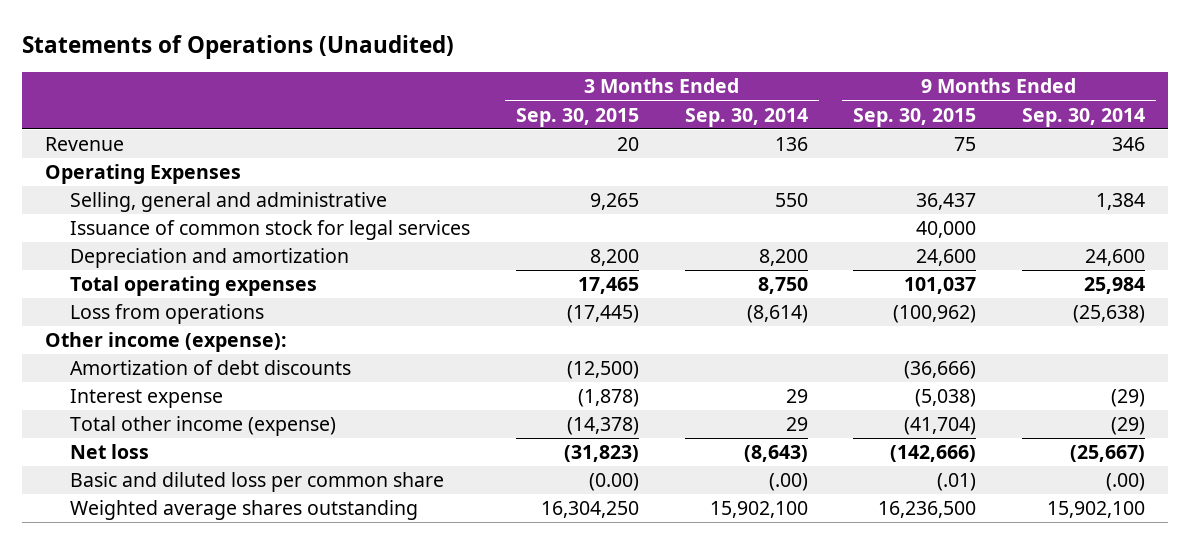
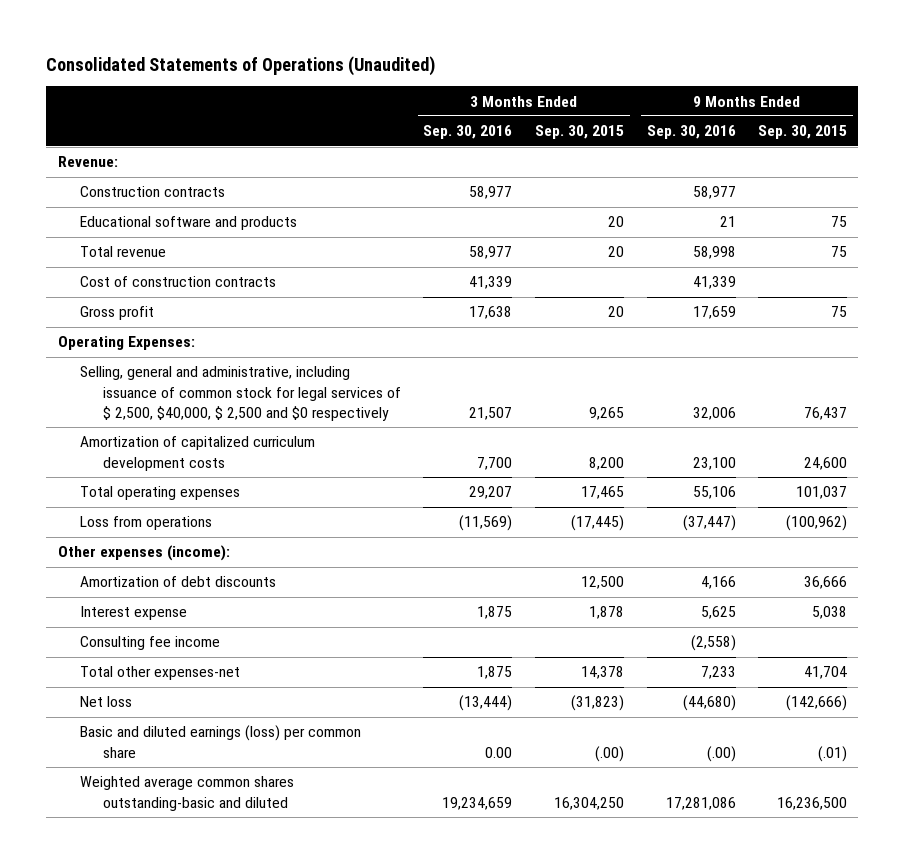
[22,34,455,59] Statements of Operations (Unaudited) -> [46,55,436,76] Consolidated Statements of Operations (Unaudited)
[684,107,808,127] Sep. 30, 2014 -> none
[1021,107,1145,127] Sep. 30, 2014 -> none
none -> [423,125,513,140] Sep. 30, 2016
none -> [646,125,736,140] Sep. 30, 2016
[70,220,471,241] Issuance of common stock for legal services -> none
none -> [57,156,118,168] Revenue:
none -> [80,186,226,198] Construction contracts
none -> [80,216,298,231] Educational software and products
[45,137,125,152] Revenue -> [80,246,167,258] Total revenue
none -> [80,276,277,288] Cost of construction contracts
none -> [80,306,155,321] Gross profit
[45,164,242,185] Operating Expenses -> [57,336,195,351] Operating Expenses:
[70,192,388,213] Selling, general and administrative -> [80,366,401,422] Selling, general and administrative, including issuance of common stock for legal services of $ 2,500, $40,000, $ 2,500 and $0 respectively
[916,193,977,211] 36,437 -> [804,407,848,421] 76,437
[70,248,350,269] Depreciation and amortization -> [80,436,316,471] Amortization of capitalized curriculum development costs
[45,332,288,353] Other income (expense): -> [57,545,230,562] Other expenses (income):
[566,361,639,380] (12,500) -> [580,576,624,590] 12,500
[904,361,977,380] (36,666) -> [804,576,848,590] 36,666
[577,389,639,408] (1,878) -> [588,606,624,620] 1,878
[915,389,977,408] (5,038) -> [812,606,848,620] 5,038
none -> [80,636,221,651] Consulting fee income
[70,416,337,437] Total other income (expense) -> [80,666,241,681] Total other expenses-net
[566,417,639,436] (14,378) -> [580,666,624,680] 14,378
[904,417,977,436] (41,704) -> [804,666,848,680] 41,704
[70,472,445,493] Basic and diluted loss per common share -> [80,725,362,758] Basic and diluted earnings (loss) per common share
[588,473,639,492] (0.00) -> [594,745,624,762] (.00)
[70,500,419,521] Weighted average shares outstanding -> [80,776,295,811] Weighted average common shares outstanding-basic and diluted

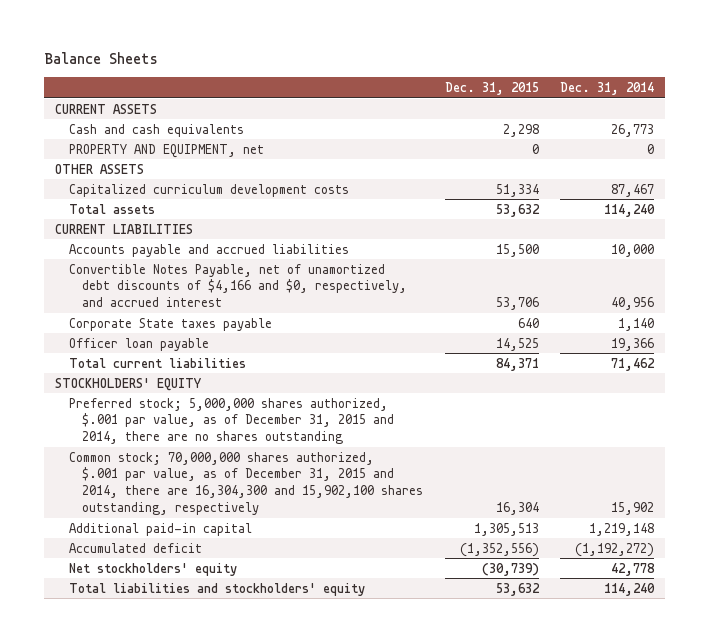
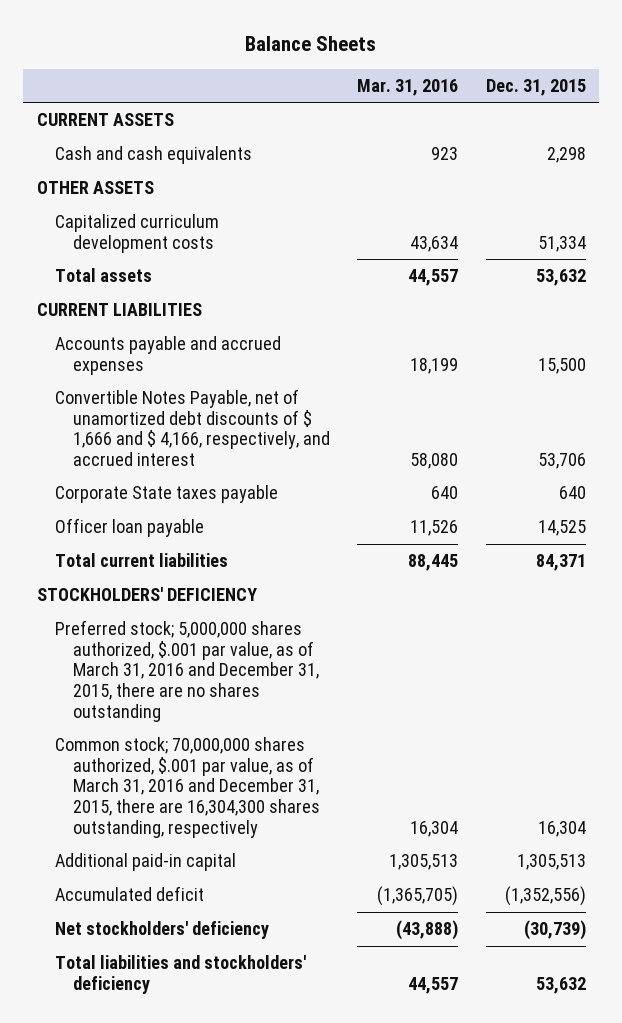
[560,82,655,96] Dec. 31, 2014 -> none
none -> [357,78,459,96] Mar. 31, 2016
[68,143,264,158] PROPERTY AND EQUIPMENT, net -> none
[68,243,349,257] Accounts payable and accrued liabilities -> [55,336,282,375] Accounts payable and accrued expenses
[68,263,407,308] Convertible Notes Payable, net of unamortized debt discounts of $4,166 and $0, respectively, and accrued interest -> [55,389,331,466] Convertible Notes Payable, net of unamortized debt discounts of $ 1,666 and $ 4,166, respectively, and accrued interest
[55,377,202,391] STOCKHOLDERS' EQUITY -> [36,587,257,602] STOCKHOLDERS' DEFICIENCY
[68,397,394,445] Preferred stock; 5,000,000 shares authorized, $.001 par value, as of December 31, 2015 and 2014, there are no shares outstanding -> [55,620,320,722] Preferred stock; 5,000,000 shares authorized, $.001 par value, as of March 31, 2016 and December 31, 2015, there are no shares outstanding
[68,451,423,516] Common stock; 70,000,000 shares authorized, $.001 par value, as of December 31, 2015 and 2014, there are 16,304,300 and 15,902,100 shares outstanding, respectively -> [55,737,321,838] Common stock; 70,000,000 shares authorized, $.001 par value, as of March 31, 2016 and December 31, 2015, there are 16,304,300 shares outstanding, respectively
[68,562,237,576] Net stockholders' equity -> [55,921,270,940] Net stockholders' deficiency
[68,582,365,596] Total liabilities and stockholders' equity -> [55,955,307,994] Total liabilities and stockholders' deficiency

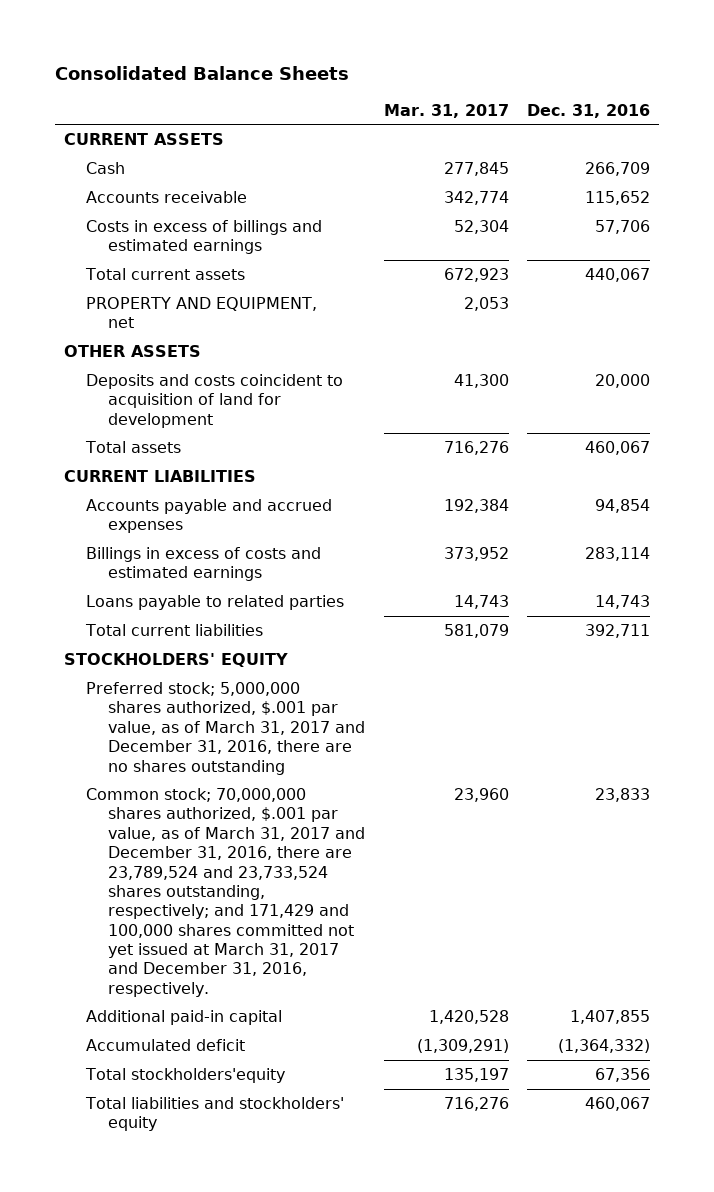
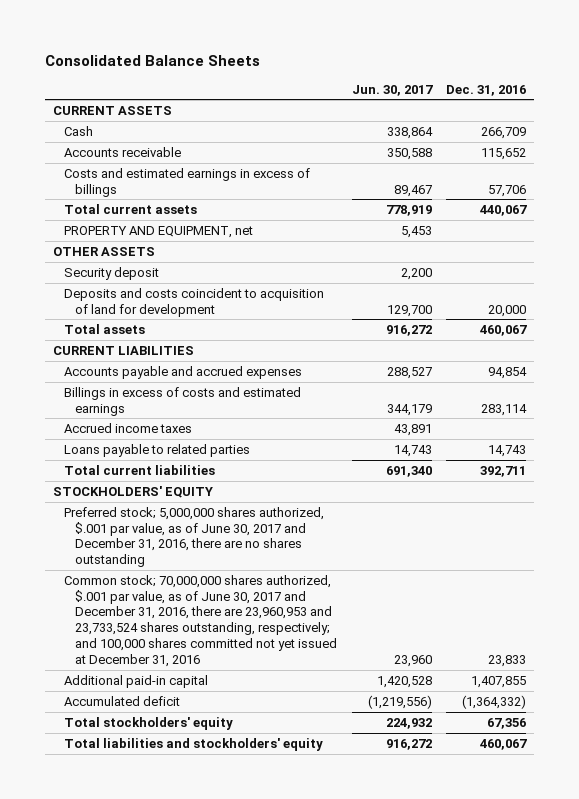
[383,103,509,118] Mar. 31, 2017 -> none
none -> [351,84,433,96] Jun. 30, 2017
[86,220,323,255] Costs in excess of billings and estimated earnings -> [63,167,310,197] Costs and estimated earnings in excess of billings
none -> [63,266,159,280] Security deposit
none -> [63,422,192,433] Accrued income taxes
[86,682,366,775] Preferred stock; 5,000,000 shares authorized, $.001 par value, as of March 31, 2017 and December 31, 2016, there are no shares outstanding -> [63,506,324,568] Preferred stock; 5,000,000 shares authorized, $.001 par value, as of June 30, 2017 and December 31, 2016, there are no shares outstanding
[86,788,366,997] Common stock; 70,000,000 shares authorized, $.001 par value, as of March 31, 2017 and December 31, 2016, there are 23,789,524 and 23,733,524 shares outstanding, respectively; and 171,429 and 100,000 shares committed not yet issued at March 31, 2017 and December 31, 2016, respectively. -> [63,574,337,667] Common stock; 70,000,000 shares authorized, $.001 par value, as of June 30, 2017 and December 31, 2016, there are 23,960,953 and 23,733,524 shares outstanding, respectively; and 100,000 shares committed not yet issued at December 31, 2016
[85,1068,286,1084] Total stockholders'equity -> [63,716,233,730] Total stockholders' equity

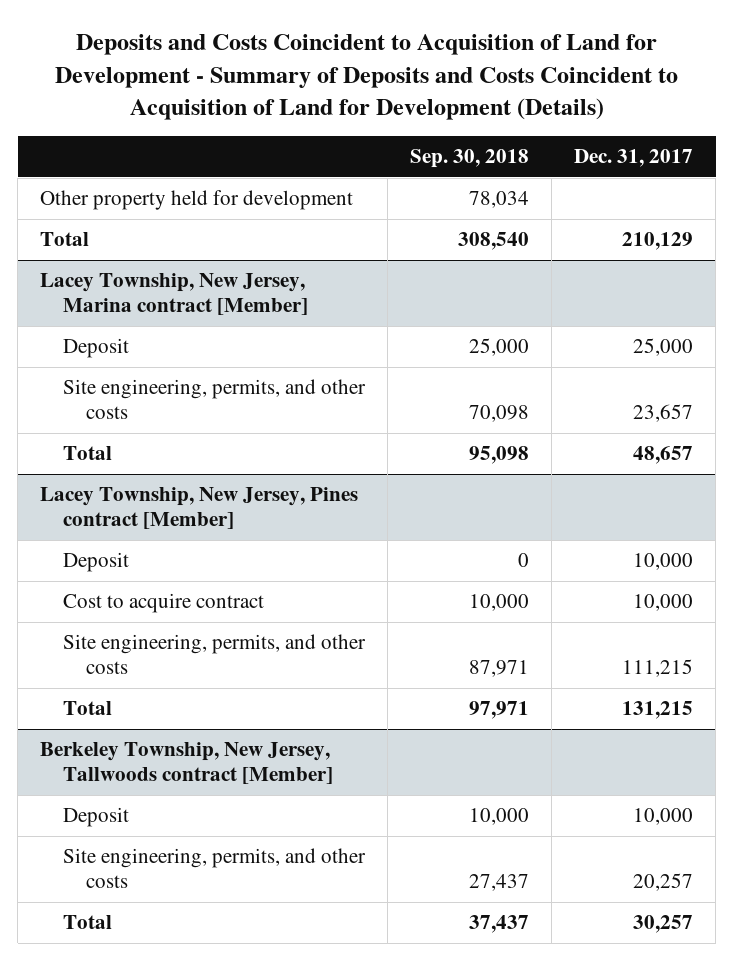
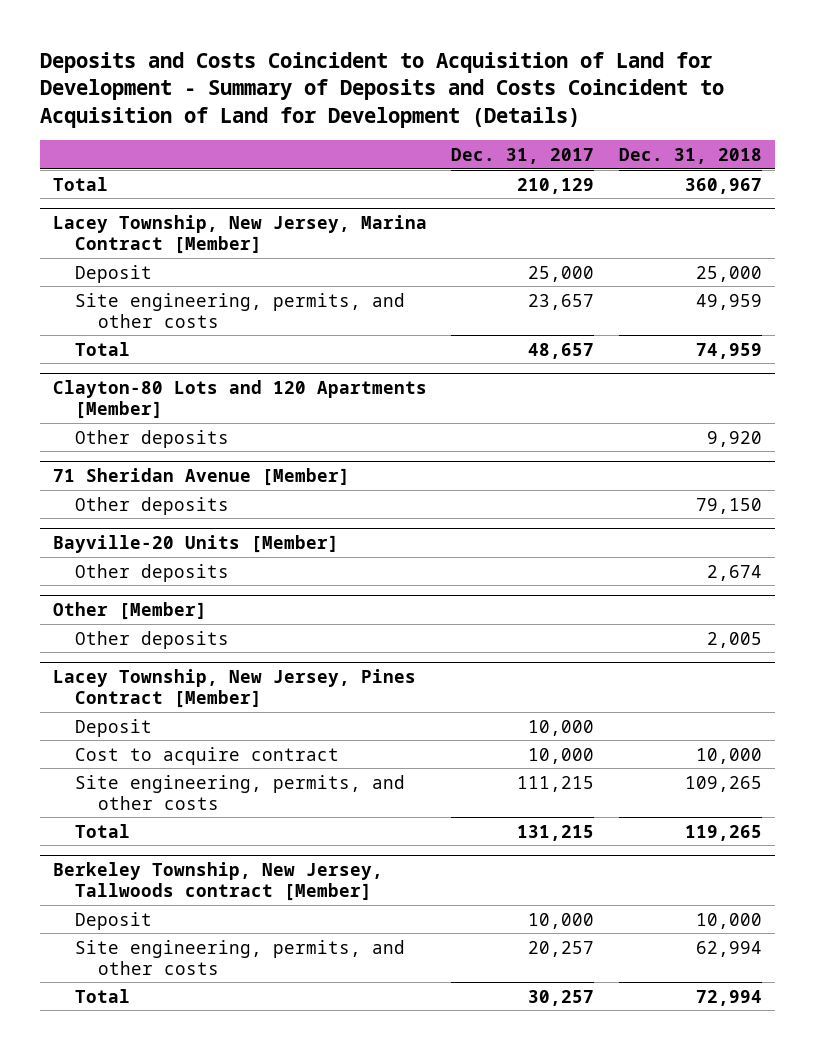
[410,149,530,169] Sep. 30, 2018 -> none
none -> [619,147,763,164] Dec. 31, 2018
[40,190,354,211] Other property held for development -> none
[40,273,309,316] Lacey Township, New Jersey, Marina contract [Member] -> [52,215,427,255] Lacey Township, New Jersey, Marina Contract [Member]
none -> [52,380,427,420] Clayton-80 Lots and 120 Apartments [Member]
none -> [75,429,230,448] Other deposits
none -> [52,468,350,487] 71 Sheridan Avenue [Member]
none -> [75,496,230,515] Other deposits
none -> [52,535,339,554] Bayville-20 Units [Member]
none -> [75,563,230,582] Other deposits
none -> [52,602,207,621] Other [Member]
none -> [75,630,230,649] Other deposits
[40,487,359,530] Lacey Township, New Jersey, Pines contract [Member] -> [52,669,416,709] Lacey Township, New Jersey, Pines Contract [Member]

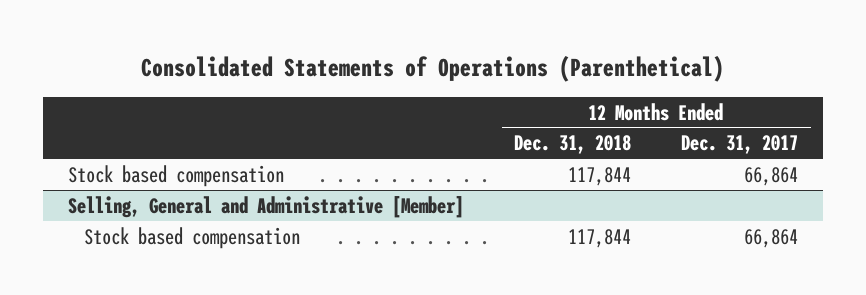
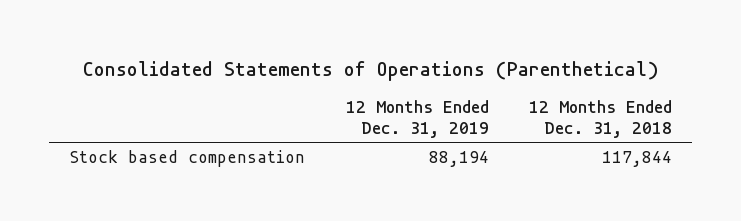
[681,135,799,155] Dec. 31, 2017 -> none
none -> [345,100,489,138] 12 Months Ended Dec. 31, 2019
[68,195,465,218] Selling, General and Administrative [Member] -> none
[84,226,301,249] Stock based compensation -> none

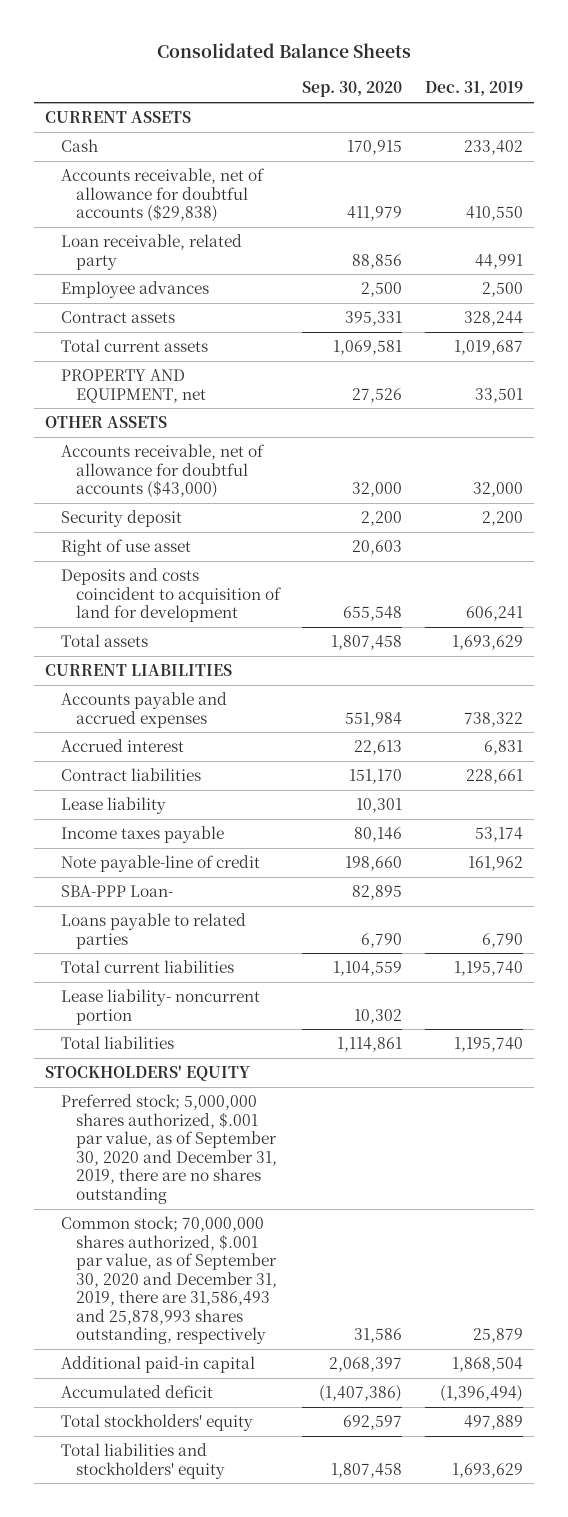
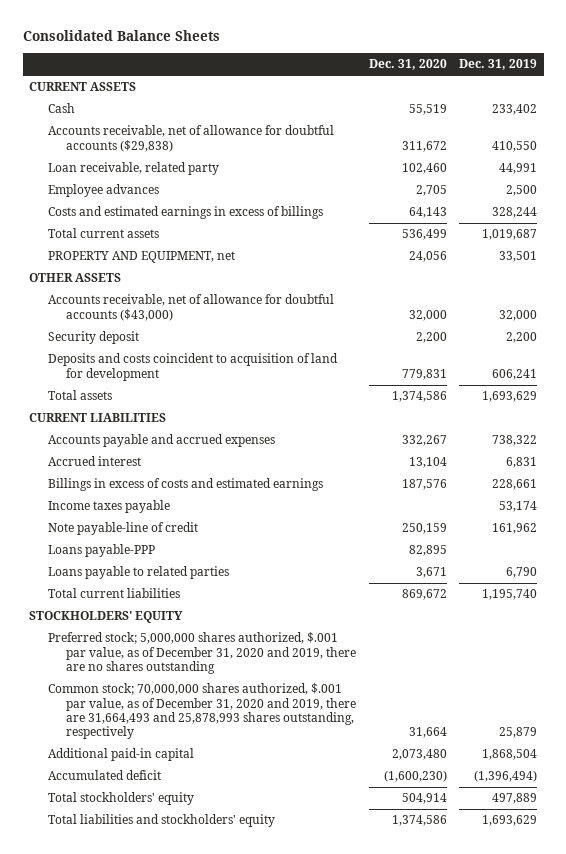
[302,81,403,98] Sep. 30, 2020 -> none
none -> [368,59,447,71] Dec. 31, 2020
[60,310,175,323] Contract assets -> [47,206,323,220] Costs and estimated earnings in excess of billings
[60,538,191,556] Right of use asset -> none
[60,796,166,814] Lease liability -> none
[60,767,201,781] Contract liabilities -> [47,478,323,492] Billings in excess of costs and estimated earnings
[60,884,173,897] SBA-PPP Loan- -> [47,544,155,558] Loans payable-PPP
[60,988,260,1025] Lease liability- noncurrent portion -> none
[60,1035,174,1049] Total liabilities -> none
[60,1093,278,1204] Preferred stock; 5,000,000 shares authorized, $.001 par value, as of September 30, 2020 and December 31, 2019, there are no shares outstanding -> [47,632,357,674] Preferred stock; 5,000,000 shares authorized, $.001 par value, as of December 31, 2020 and 2019, there are no shares outstanding
[60,1215,278,1345] Common stock; 70,000,000 shares authorized, $.001 par value, as of September 30, 2020 and December 31, 2019, there are 31,586,493 and 25,878,993 shares outstanding, respectively -> [47,683,357,740] Common stock; 70,000,000 shares authorized, $.001 par value, as of December 31, 2020 and 2019, there are 31,664,493 and 25,878,993 shares outstanding, respectively

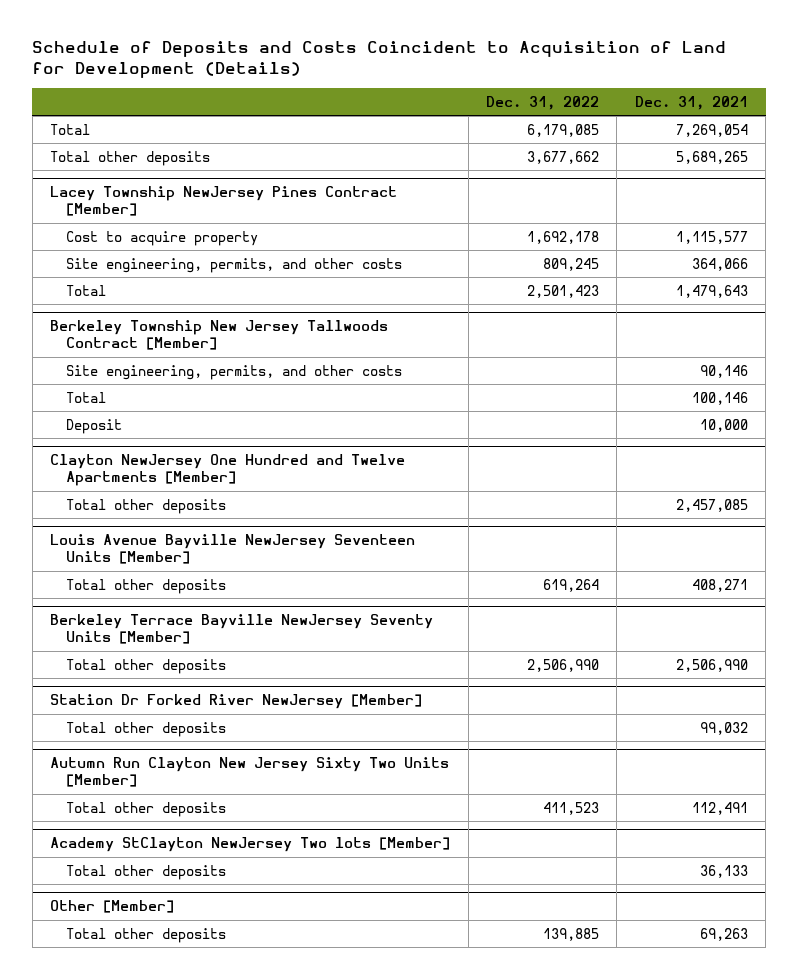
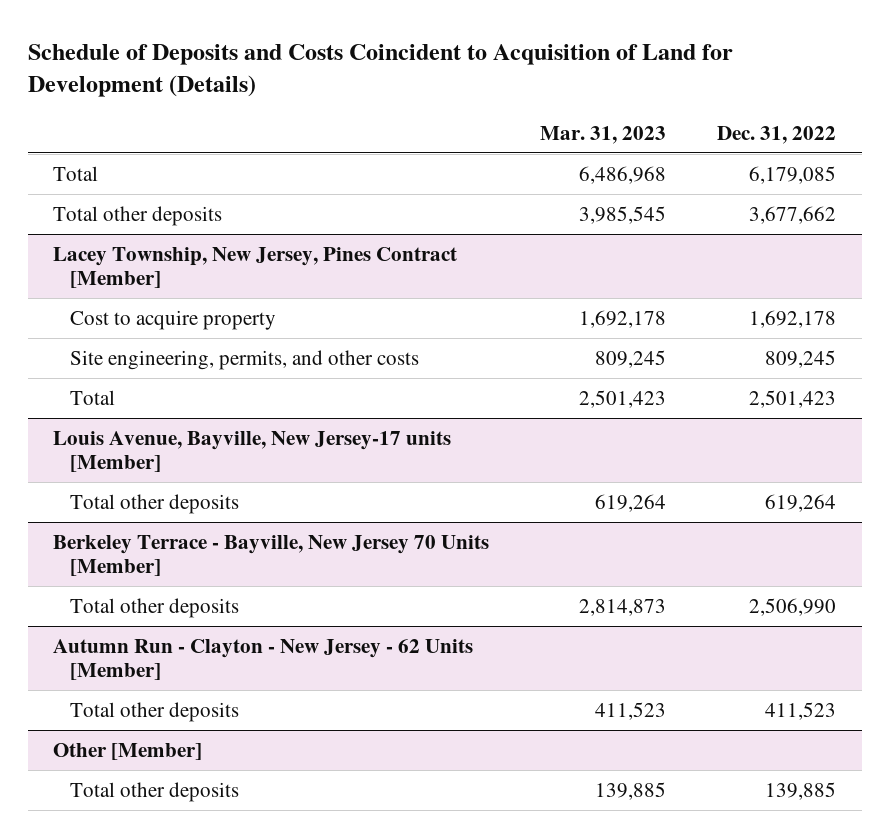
[634,95,748,110] Dec. 31, 2021 -> none
none -> [540,125,667,144] Mar. 31, 2023
[50,186,398,217] Lacey Township NewJersey Pines Contract [Member] -> [53,246,458,289] Lacey Township, New Jersey, Pines Contract [Member]
[50,320,389,351] Berkeley Township New Jersey Tallwoods Contract [Member] -> none
[65,364,402,380] Site engineering, permits, and other costs -> none
[65,391,106,403] Total -> none
[65,418,122,434] Deposit -> none
[50,454,406,487] Clayton NewJersey One Hundred and Twelve Apartments [Member] -> none
[65,498,226,514] Total other deposits -> none
[50,534,416,565] Louis Avenue Bayville NewJersey Seventeen Units [Member] -> [53,430,452,473] Louis Avenue, Bayville, New Jersey-17 units [Member]
[50,614,434,645] Berkeley Terrace Bayville NewJersey Seventy Units [Member] -> [53,534,490,577] Berkeley Terrace - Bayville, New Jersey 70 Units [Member]
[50,694,423,710] Station Dr Forked River NewJersey [Member] -> none
[65,721,226,737] Total other deposits -> none
[50,757,450,788] Autumn Run Clayton New Jersey Sixty Two Units [Member] -> [53,638,474,681] Autumn Run - Clayton - New Jersey - 62 Units [Member]
[50,837,451,853] Academy StClayton NewJersey Two lots [Member] -> none
[65,864,226,880] Total other deposits -> none

